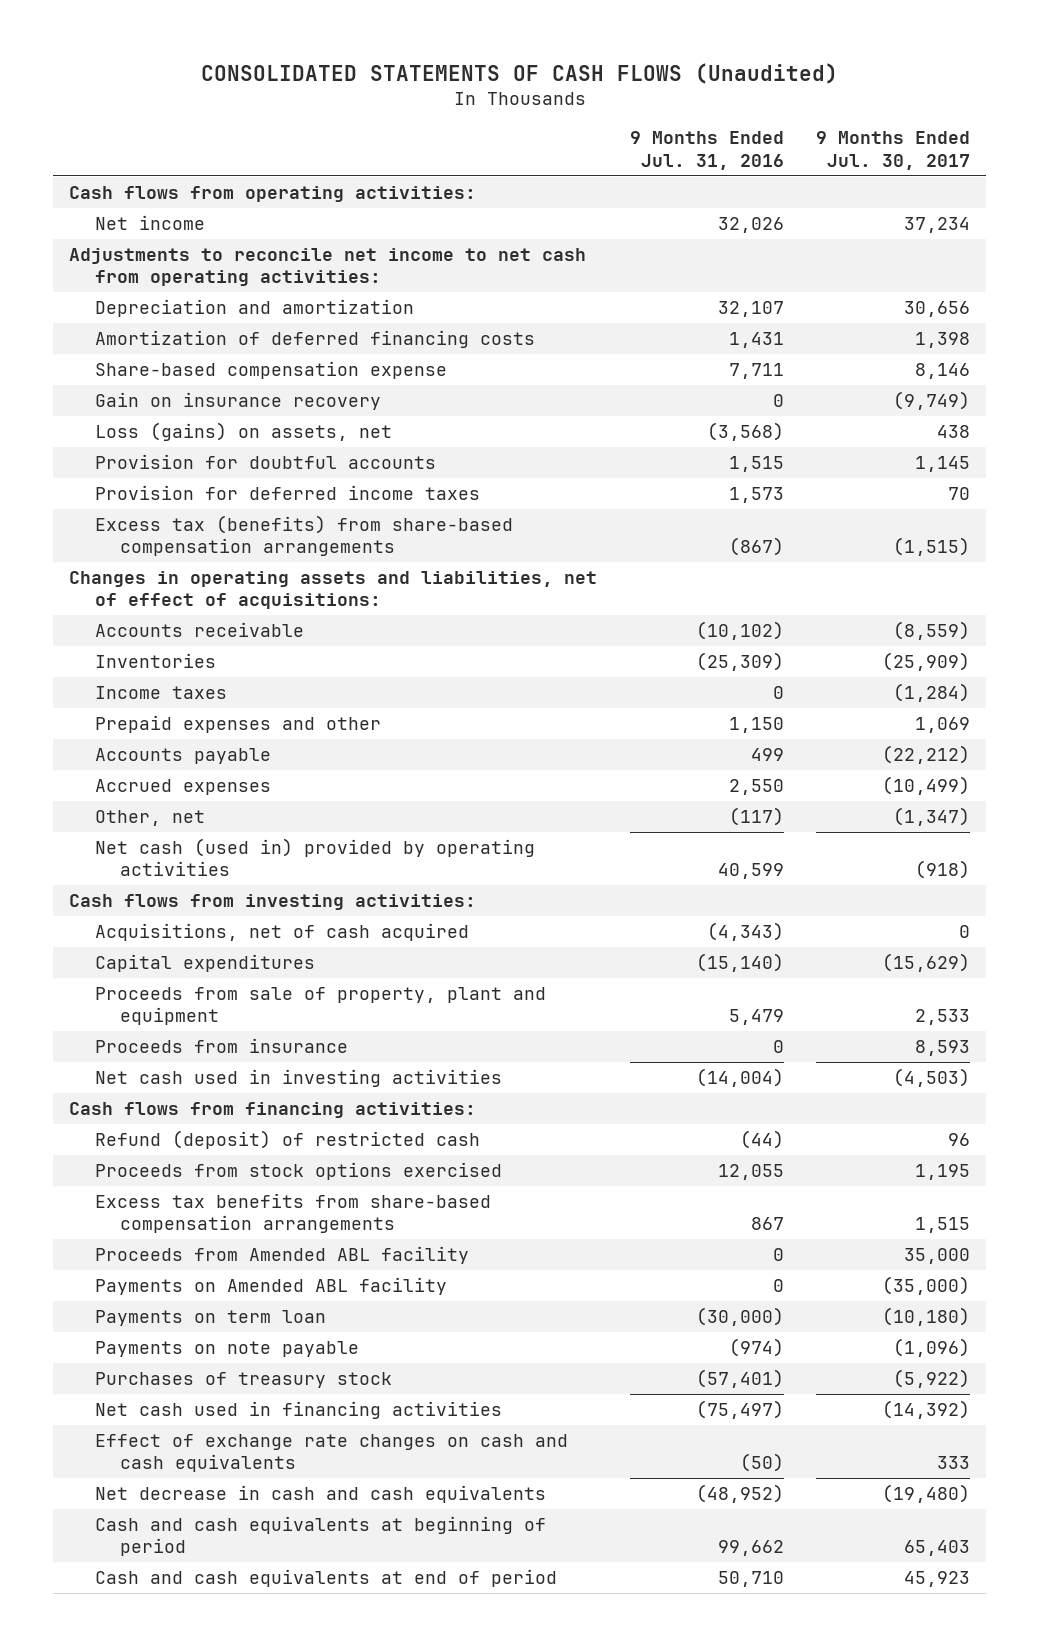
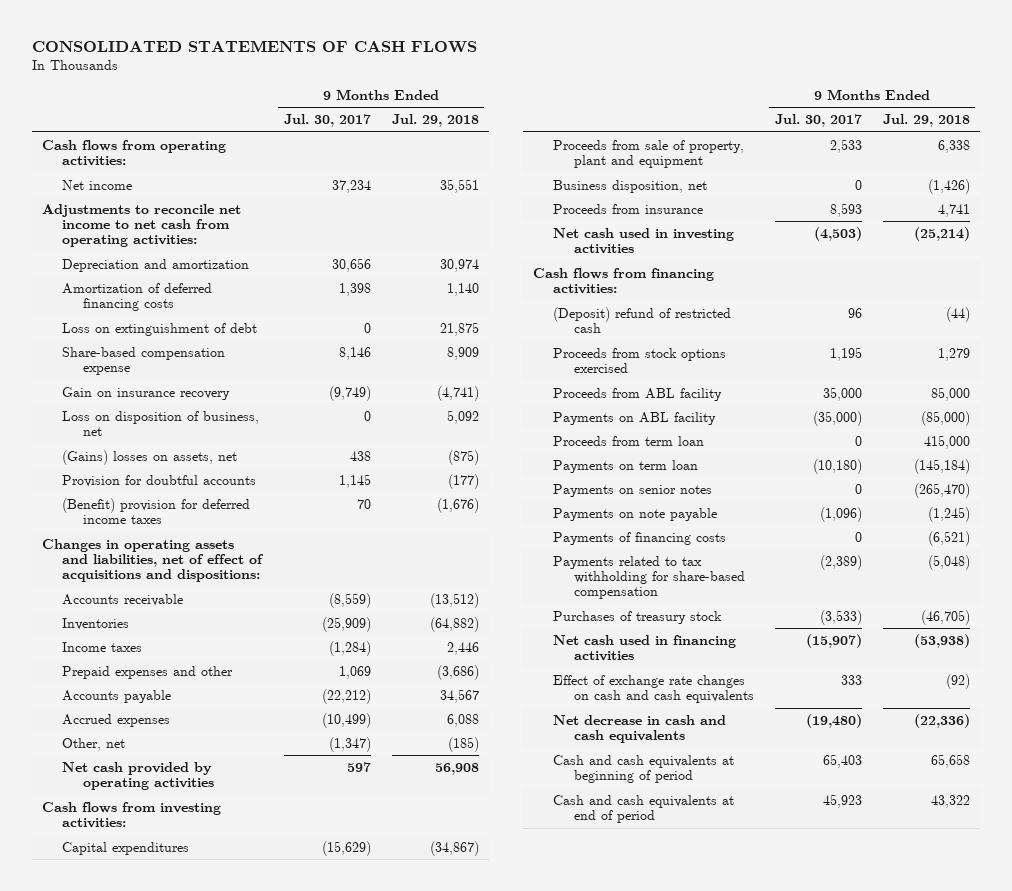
[200,62,838,84] CONSOLIDATED STATEMENTS OF CASH FLOWS (Unaudited) -> [31,40,477,54] CONSOLIDATED STATEMENTS OF CASH FLOWS
[629,131,784,170] 9 Months Ended Jul. 31, 2016 -> none
none -> [391,114,479,128] Jul. 29, 2018
none -> [62,322,258,336] Loss on extinguishment of debt
none -> [62,410,260,437] Loss on disposition of business, net
[94,421,392,441] Loss (gains) on assets, net -> [62,449,238,465] (Gains) losses on assets, net
[94,514,513,557] Excess tax (benefits) from share-based compensation arrangements -> none
[94,484,480,500] Provision for deferred income taxes -> [62,497,251,525] (Benefit) provision for deferred income taxes
[69,570,598,610] Changes in operating assets and liabilities, net of effect of acquisitions: -> [42,538,265,583] Changes in operating assets and liabilities, net of effect of acquisitions and dispositions:
[94,837,535,877] Net cash (used in) provided by operating activities -> [62,761,214,791] Net cash provided by operating activities
[915,860,971,880] (918) -> [346,761,371,772] 597
[94,922,469,941] Acquisitions, net of cash acquired -> none
none -> [553,179,708,193] Business disposition, net
[94,1129,480,1149] Refund (deposit) of restricted cash -> [553,306,732,334] (Deposit) refund of restricted cash
[94,1192,491,1234] Excess tax benefits from share-based compensation arrangements -> none
[94,1245,469,1264] Proceeds from Amended ABL facility -> [553,387,723,401] Proceeds from ABL facility
[94,1276,447,1295] Payments on Amended ABL facility -> [553,411,717,425] Payments on ABL facility
none -> [553,435,705,446] Proceeds from term loan
none -> [553,483,713,497] Payments on senior notes
none -> [553,531,727,545] Payments of financing costs
none -> [553,555,745,600] Payments related to tax withholding for share-based compensation
[893,1368,971,1388] (5,922) -> [819,609,862,625] (3,533)
[882,1399,971,1419] (14,392) -> [805,633,862,648] (15,907)

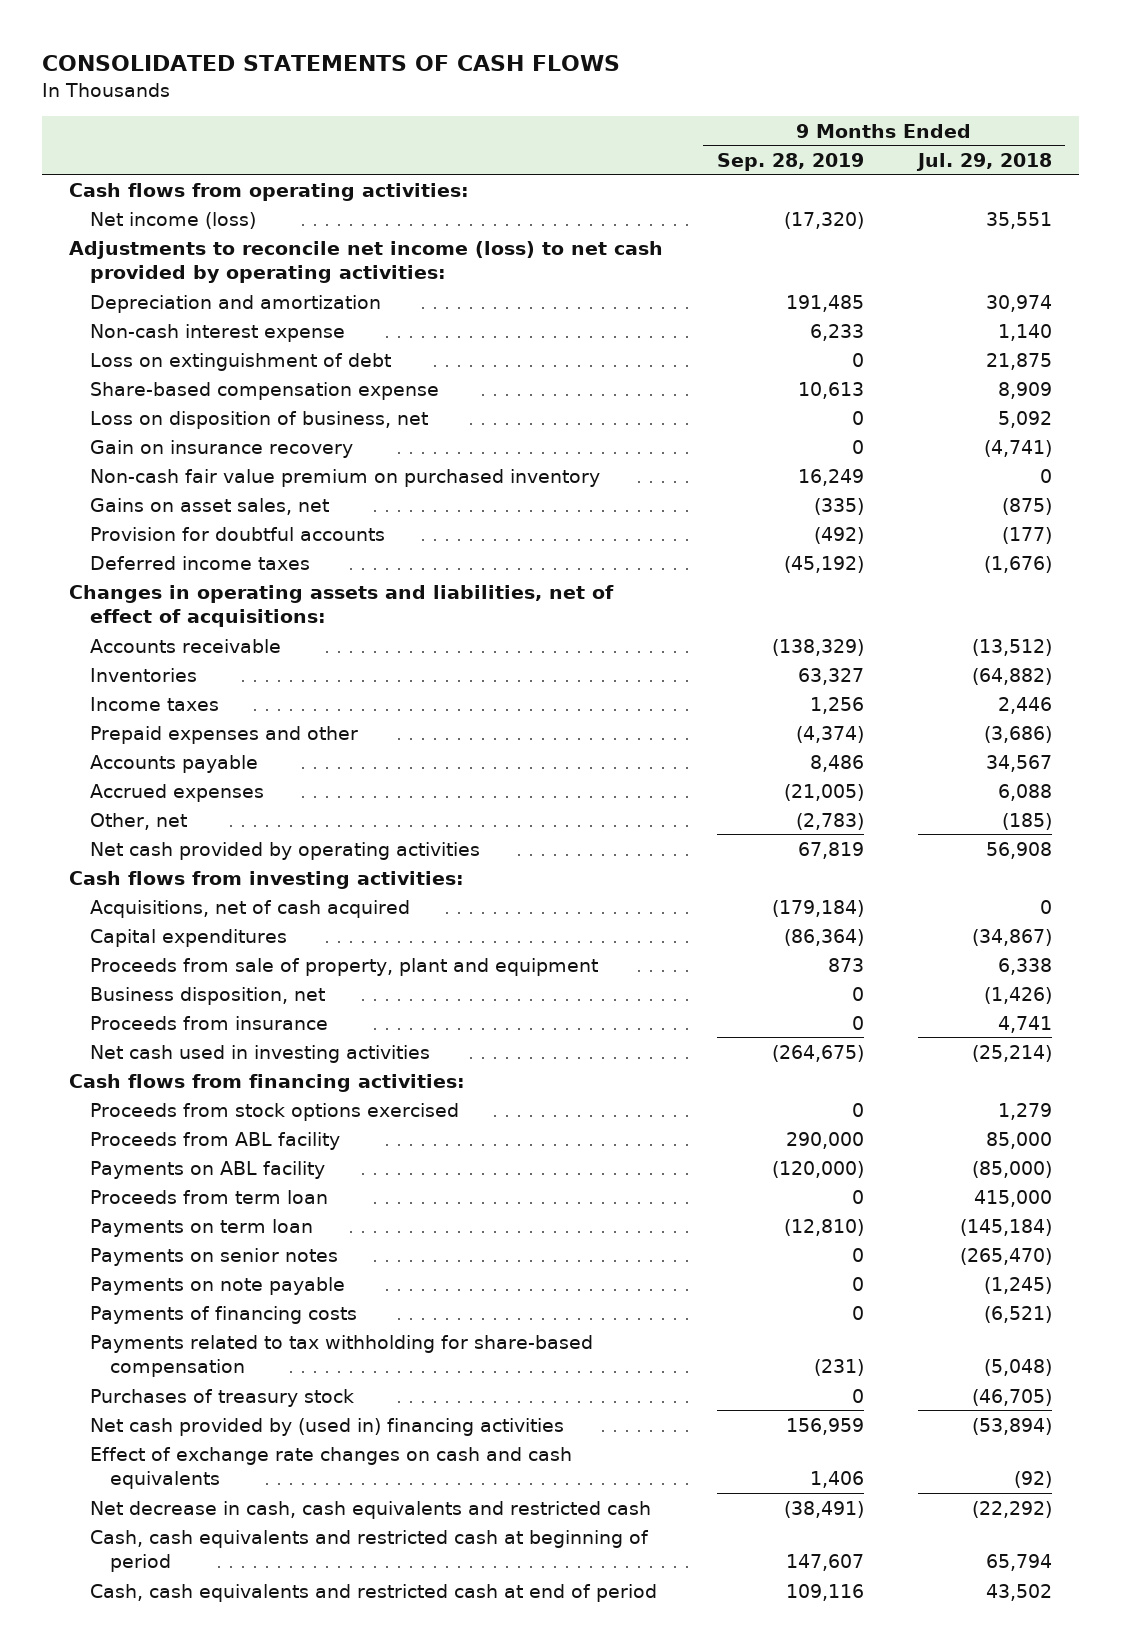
[283,114,371,128] Jul. 30, 2017 -> none
none -> [716,152,864,171] Sep. 28, 2019
[62,179,133,190] Net income -> [89,211,256,229] Net income (loss)
[42,203,242,248] Adjustments to reconcile net income to net cash from operating activities: -> [68,240,663,284] Adjustments to reconcile net income (loss) to net cash provided by operating activities:
[62,282,213,312] Amortization of deferred financing costs -> [89,323,345,342] Non-cash interest expense
[62,386,231,400] Gain on insurance recovery -> [89,439,353,458] Gain on insurance recovery
none -> [89,468,600,487] Non-cash fair value premium on purchased inventory
[62,449,238,465] (Gains) losses on assets, net -> [89,497,329,515] Gains on asset sales, net
[62,497,251,525] (Benefit) provision for deferred income taxes -> [89,555,310,570] Deferred income taxes
[42,538,265,583] Changes in operating assets and liabilities, net of effect of acquisitions and dispositions: -> [68,584,614,628] Changes in operating assets and liabilities, net of effect of acquisitions:
none -> [89,899,410,918] Acquisitions, net of cash acquired
[553,306,732,334] (Deposit) refund of restricted cash -> none
[553,634,737,662] Net cash used in financing activities -> [89,1417,564,1436] Net cash provided by (used in) financing activities
[913,633,970,648] (53,938) -> [971,1417,1052,1435] (53,894)
[553,714,727,744] Net decrease in cash and cash equivalents -> [89,1500,651,1519] Net decrease in cash, cash equivalents and restricted cash
[913,713,970,728] (22,336) -> [971,1500,1052,1518] (22,292)
[553,754,735,784] Cash and cash equivalents at beginning of period -> [89,1529,649,1573] Cash, cash equivalents and restricted cash at beginning of period
[930,753,970,768] 65,658 -> [985,1554,1052,1572] 65,794
[553,794,735,824] Cash and cash equivalents at end of period -> [89,1583,657,1602] Cash, cash equivalents and restricted cash at end of period
[930,794,970,808] 43,322 -> [985,1583,1052,1601] 43,502

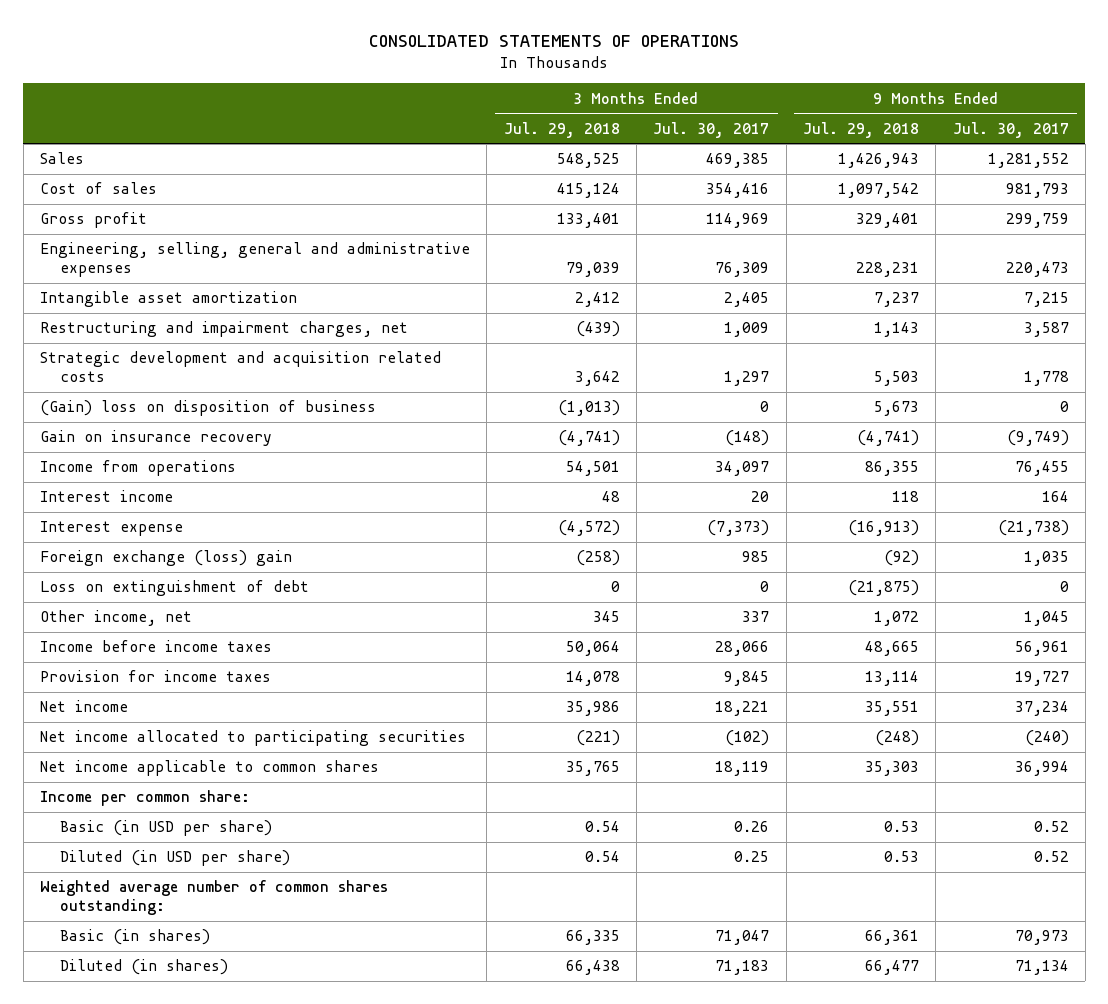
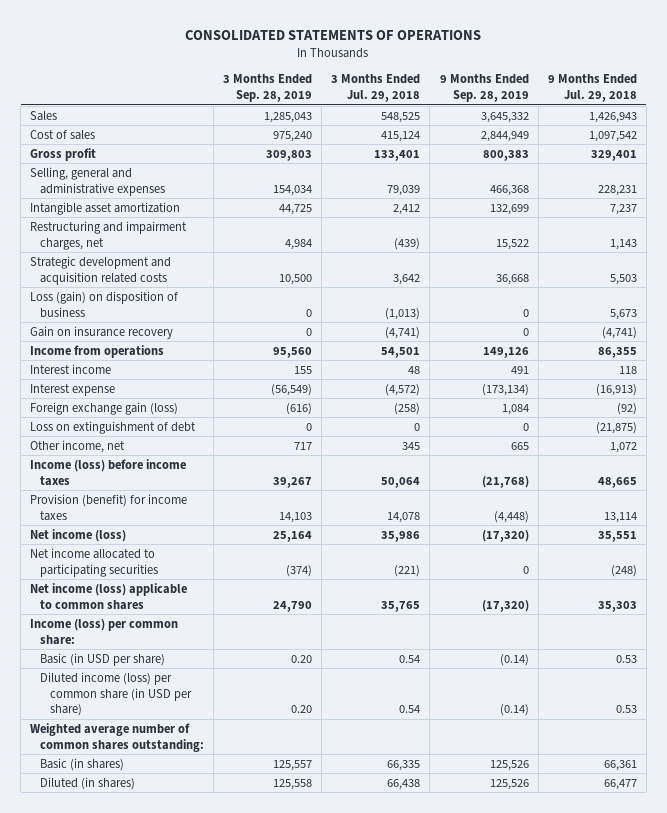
[653,121,770,138] Jul. 30, 2017 -> none
[952,121,1069,138] Jul. 30, 2017 -> none
none -> [223,74,313,103] 3 Months Ended Sep. 28, 2019
none -> [439,74,529,103] 9 Months Ended Sep. 28, 2019
[39,242,470,278] Engineering, selling, general and administrative expenses -> [30,166,166,196] Selling, general and administrative expenses
[39,400,376,417] (Gain) loss on disposition of business -> [30,290,179,318] Loss (gain) on disposition of business
[39,550,292,567] Foreign exchange (loss) gain -> [30,401,179,415] Foreign exchange gain (loss)
[39,640,272,653] Income before income taxes -> [30,458,187,486] Income (loss) before income taxes
[39,670,271,683] Provision for income taxes -> [30,493,188,521] Provision (benefit) for income taxes
[39,700,128,713] Net income -> [30,528,127,542] Net income (loss)
[39,760,379,777] Net income applicable to common shares -> [30,582,188,610] Net income (loss) applicable to common shares
[39,790,250,807] Income per common share: -> [30,618,179,645] Income (loss) per common share:
[60,850,291,867] Diluted (in USD per share) -> [40,671,193,717] Diluted income (loss) per common share (in USD per share)

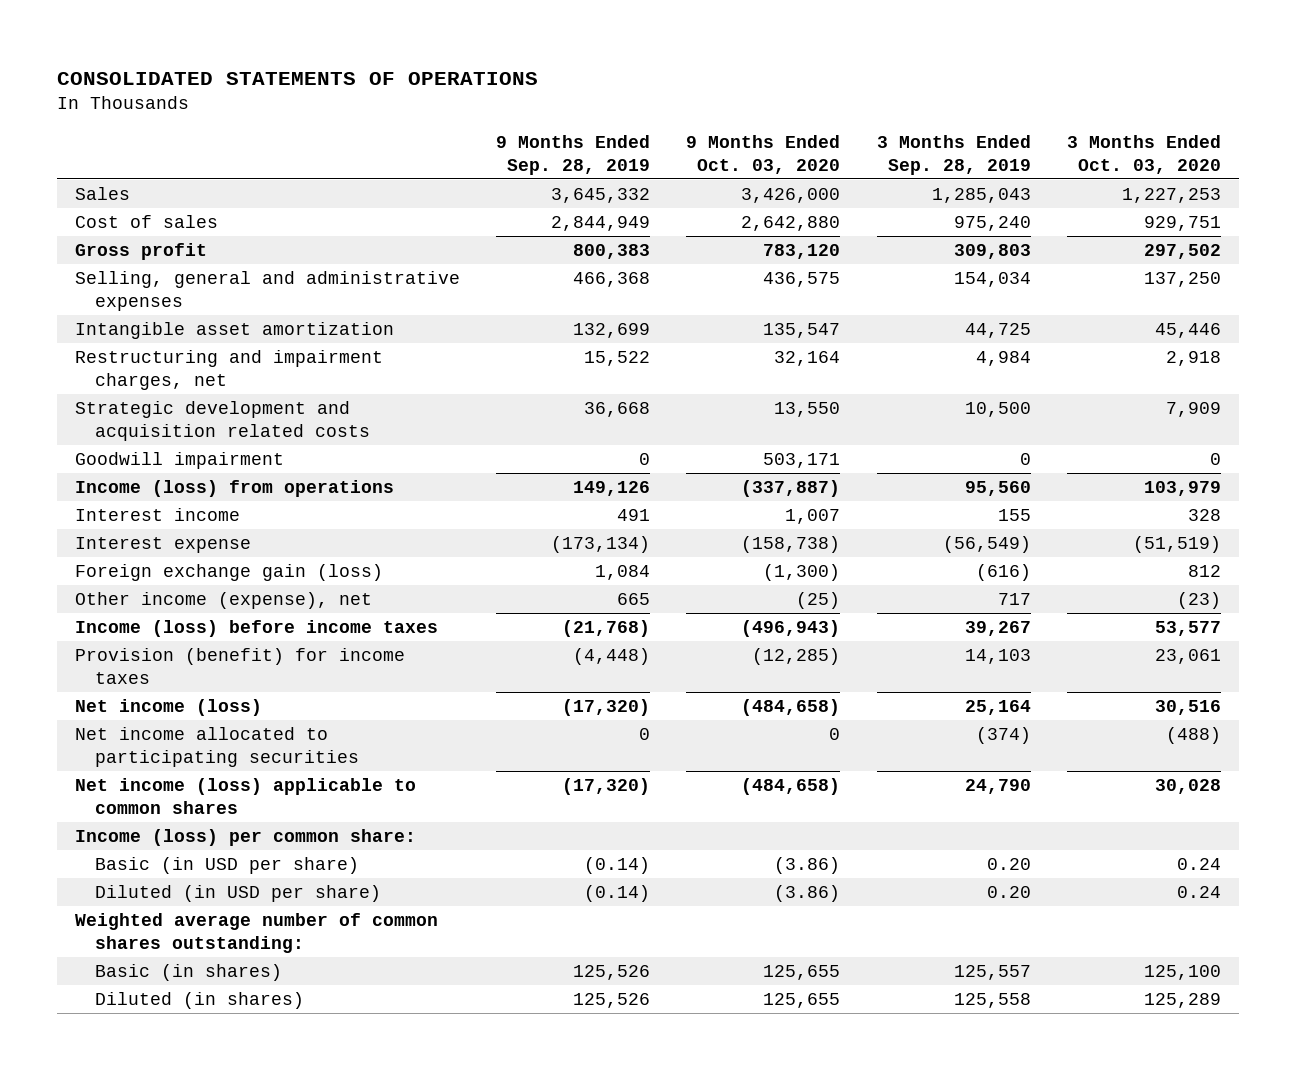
[331,74,421,103] 3 Months Ended Jul. 29, 2018 -> none
[547,74,637,103] 9 Months Ended Jul. 29, 2018 -> none
none -> [686,134,841,174] 9 Months Ended Oct. 03, 2020
none -> [1067,134,1222,174] 3 Months Ended Oct. 03, 2020
[30,290,179,318] Loss (gain) on disposition of business -> none
[30,325,174,339] Gain on insurance recovery -> none
none -> [74,452,284,470] Goodwill impairment
[30,344,165,358] Income from operations -> [74,480,394,498] Income (loss) from operations
[30,420,197,434] Loss on extinguishment of debt -> none
[30,439,126,453] Other income, net -> [74,592,372,610] Other income (expense), net
[40,671,193,717] Diluted income (loss) per common share (in USD per share) -> [94,885,381,903] Diluted (in USD per share)

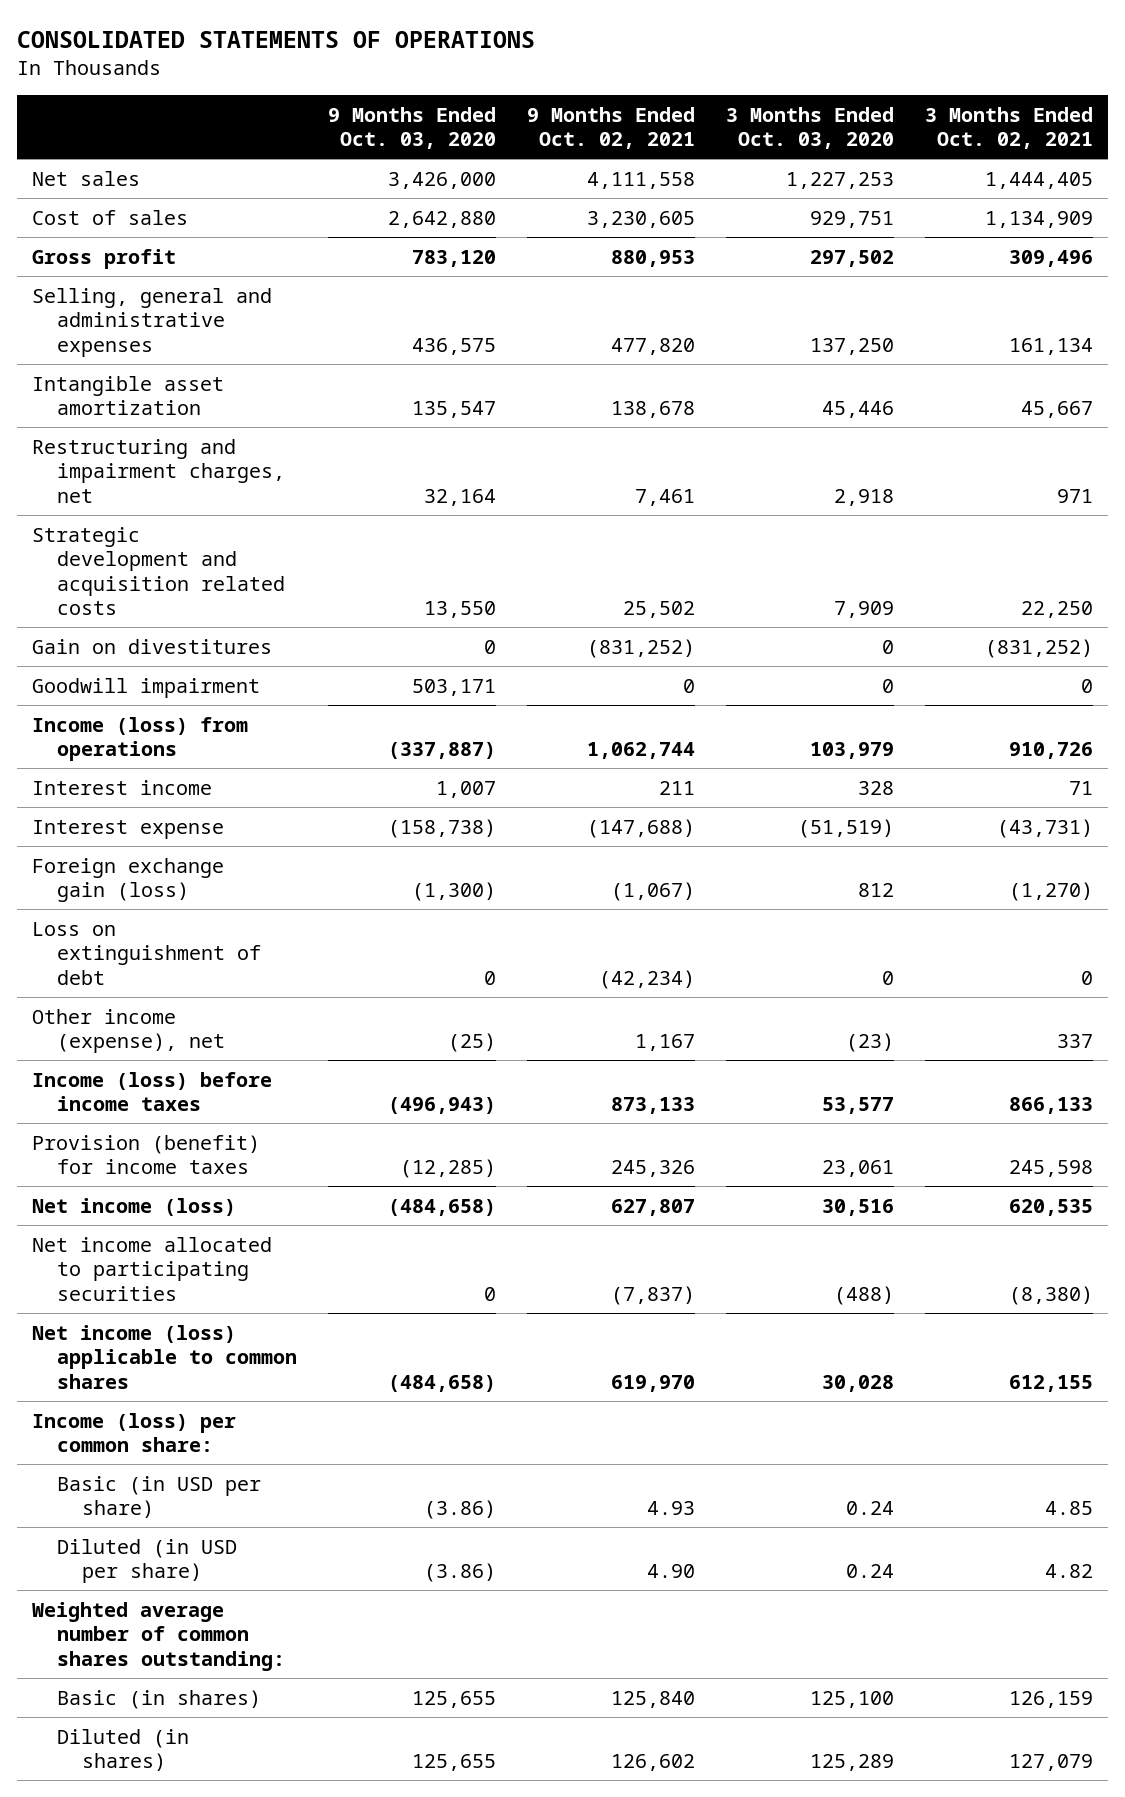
[496,134,651,175] 9 Months Ended Sep. 28, 2019 -> none
[876,134,1031,175] 3 Months Ended Sep. 28, 2019 -> none
none -> [526,106,695,150] 9 Months Ended Oct. 02, 2021
none -> [924,106,1093,150] 3 Months Ended Oct. 02, 2021
[74,187,130,201] Sales -> [32,170,141,186] Net sales
none -> [32,638,273,654] Gain on divestitures
none -> [32,921,261,985] Loss on extinguishment of debt

